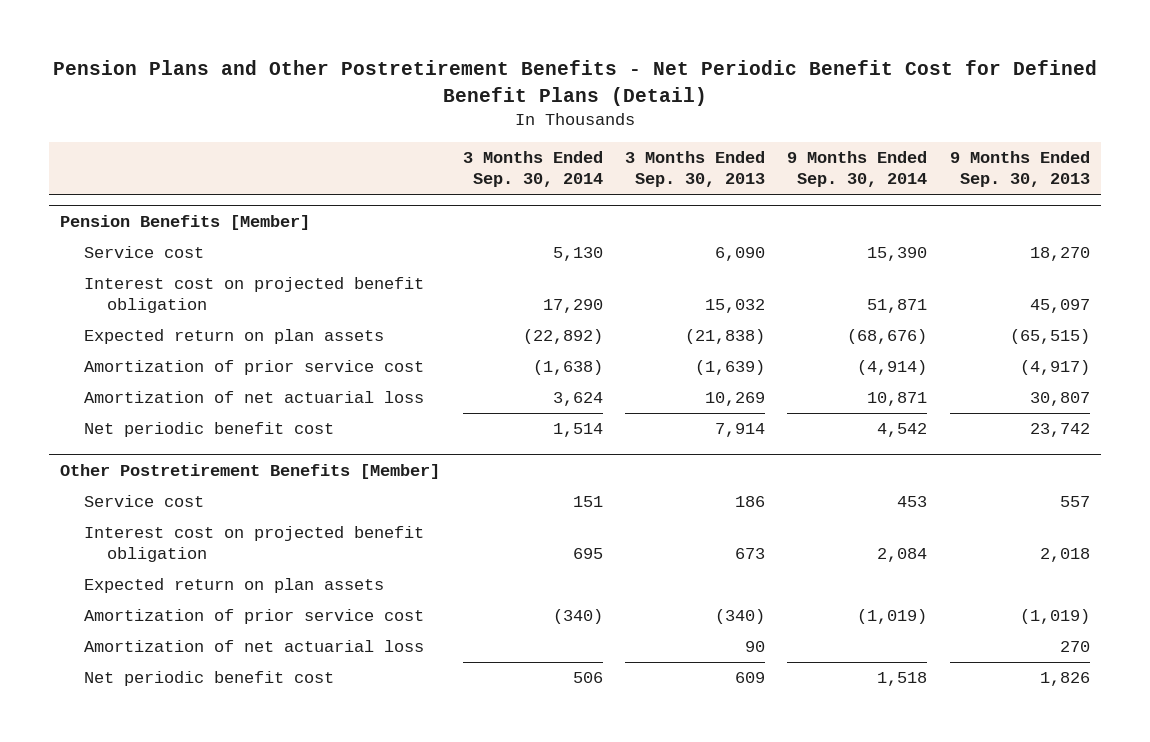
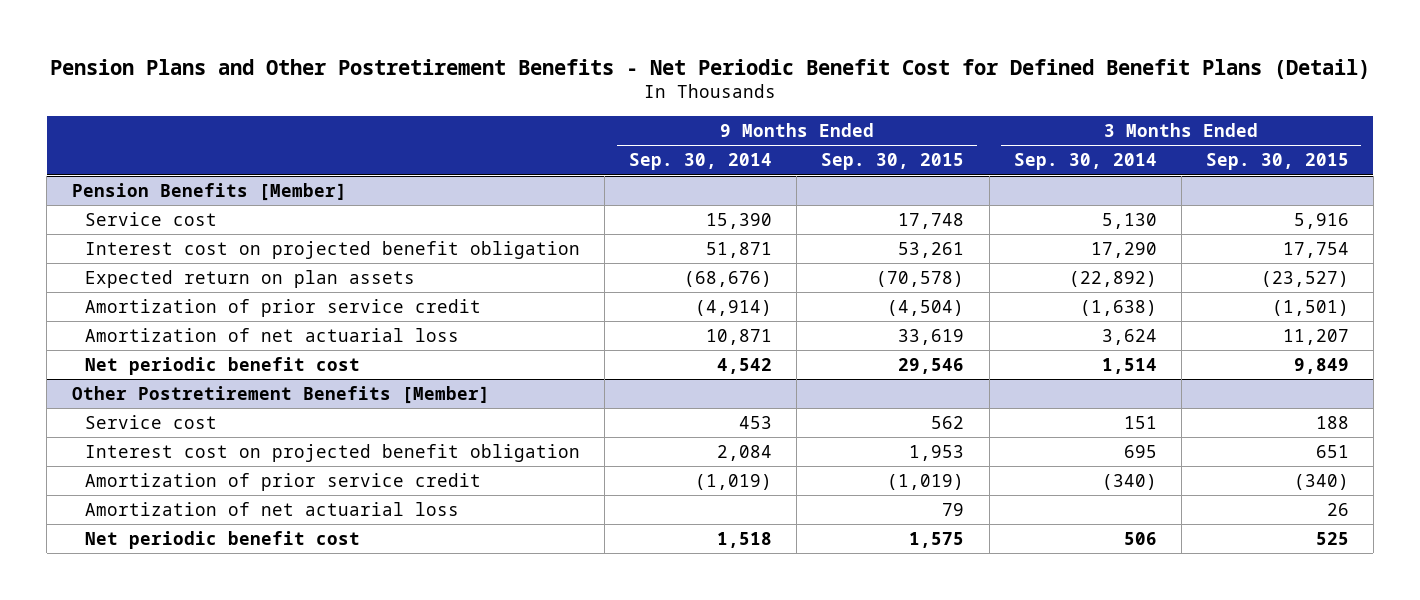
[624,151,765,188] 3 Months Ended Sep. 30, 2013 -> none
[949,151,1090,188] 9 Months Ended Sep. 30, 2013 -> none
none -> [821,153,965,171] Sep. 30, 2015
none -> [1205,153,1349,171] Sep. 30, 2015
[83,360,424,376] Amortization of prior service cost -> [85,298,482,317] Amortization of prior service credit
[83,578,384,594] Expected return on plan assets -> none
[83,609,424,625] Amortization of prior service cost -> [85,472,482,491] Amortization of prior service credit

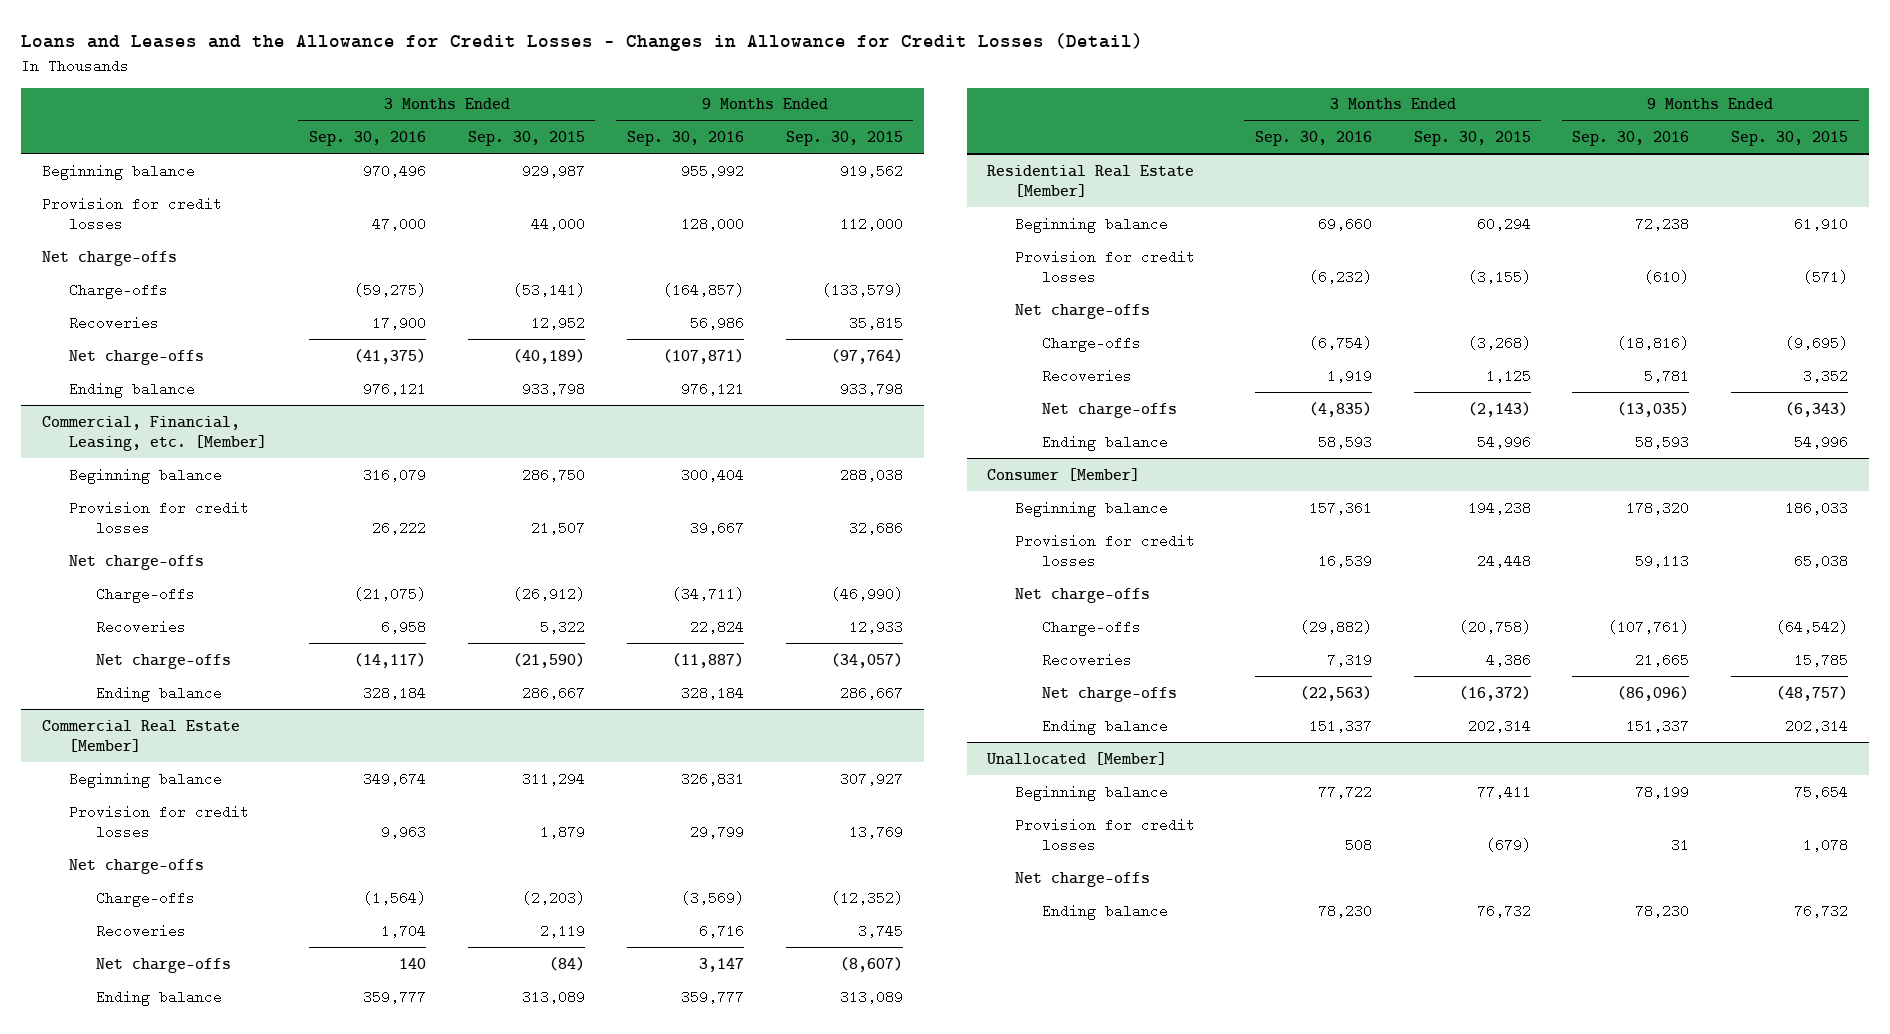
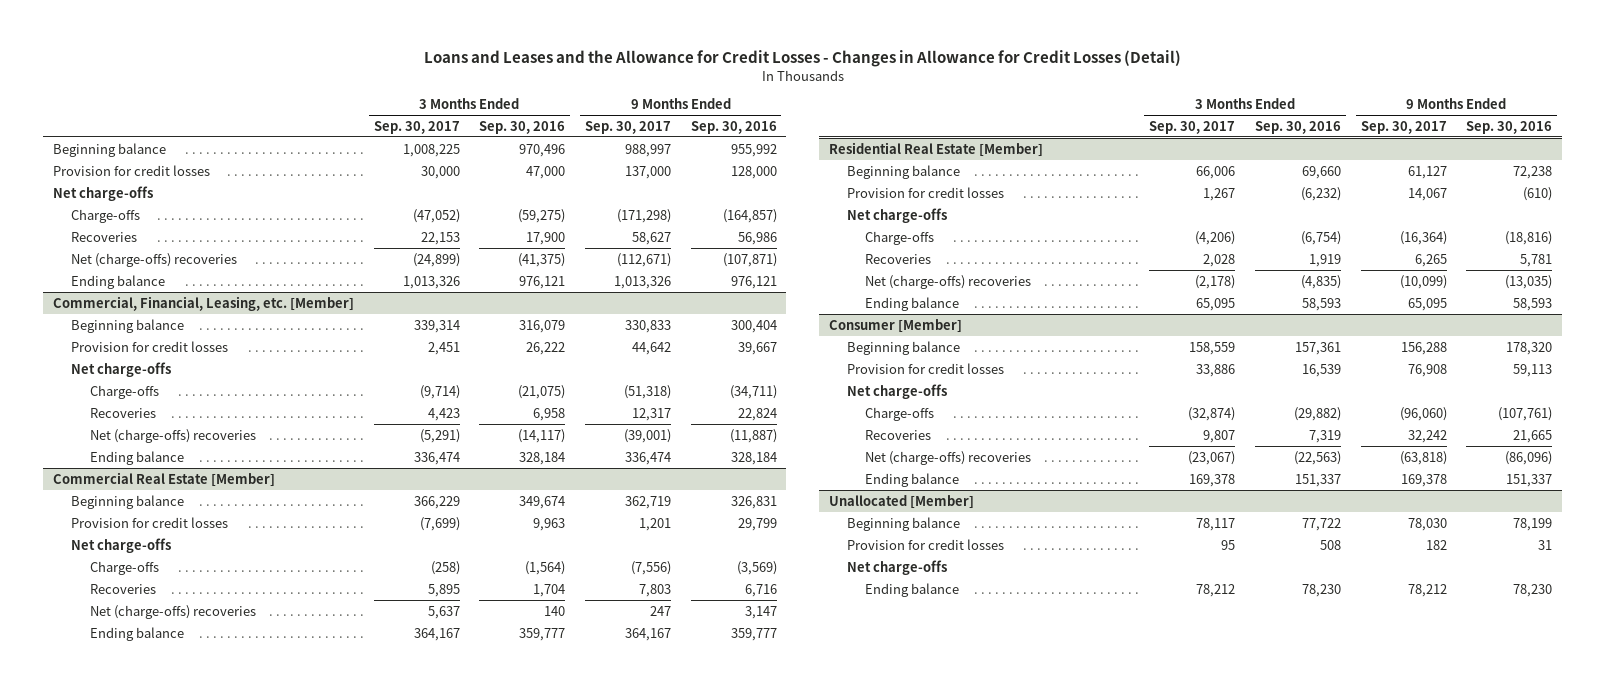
[467,130,585,146] Sep. 30, 2015 -> none
[785,130,903,146] Sep. 30, 2015 -> none
none -> [373,120,460,134] Sep. 30, 2017
none -> [584,120,671,134] Sep. 30, 2017
[68,349,204,365] Net charge-offs -> [71,252,238,267] Net (charge-offs) recoveries
[96,653,232,669] Net charge-offs -> [89,428,256,443] Net (charge-offs) recoveries
[96,957,232,973] Net charge-offs -> [89,604,256,619] Net (charge-offs) recoveries
[1041,402,1177,418] Net charge-offs -> [865,274,1032,289] Net (charge-offs) recoveries
[1041,686,1177,702] Net charge-offs -> [865,450,1032,465] Net (charge-offs) recoveries

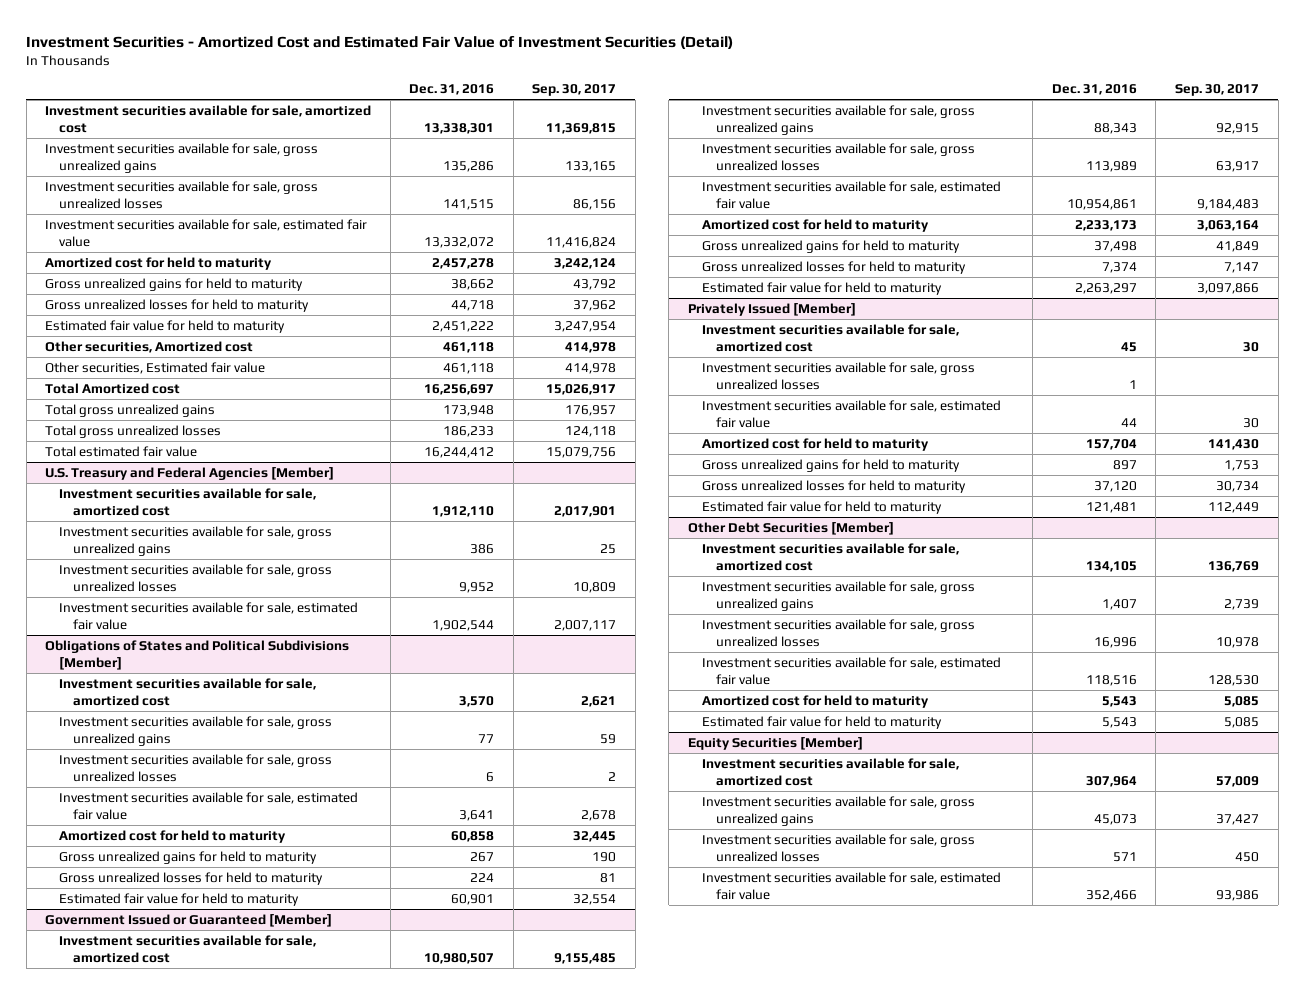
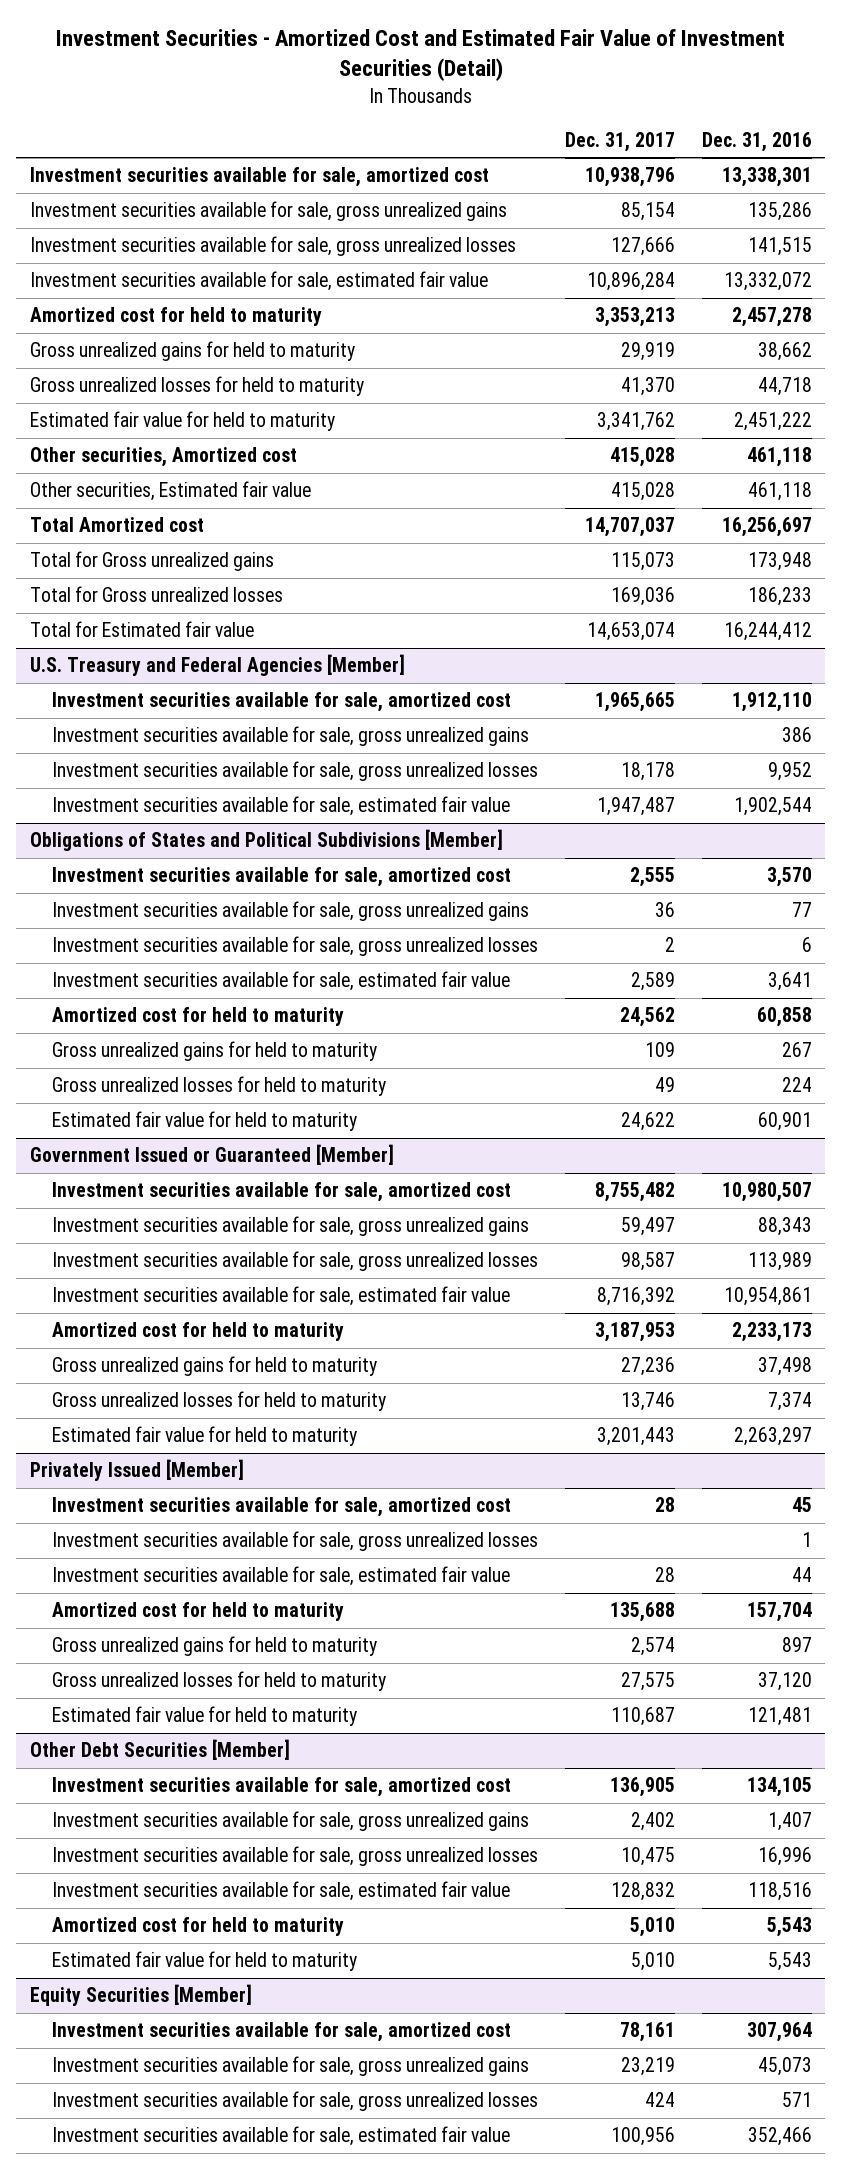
[532,83,617,96] Sep. 30, 2017 -> none
none -> [564,131,675,152] Dec. 31, 2017
[45,403,216,417] Total gross unrealized gains -> [29,551,274,572] Total for Gross unrealized gains
[45,424,222,438] Total gross unrealized losses -> [29,586,283,603] Total for Gross unrealized losses
[45,445,198,457] Total estimated fair value -> [29,621,254,638] Total for Estimated fair value

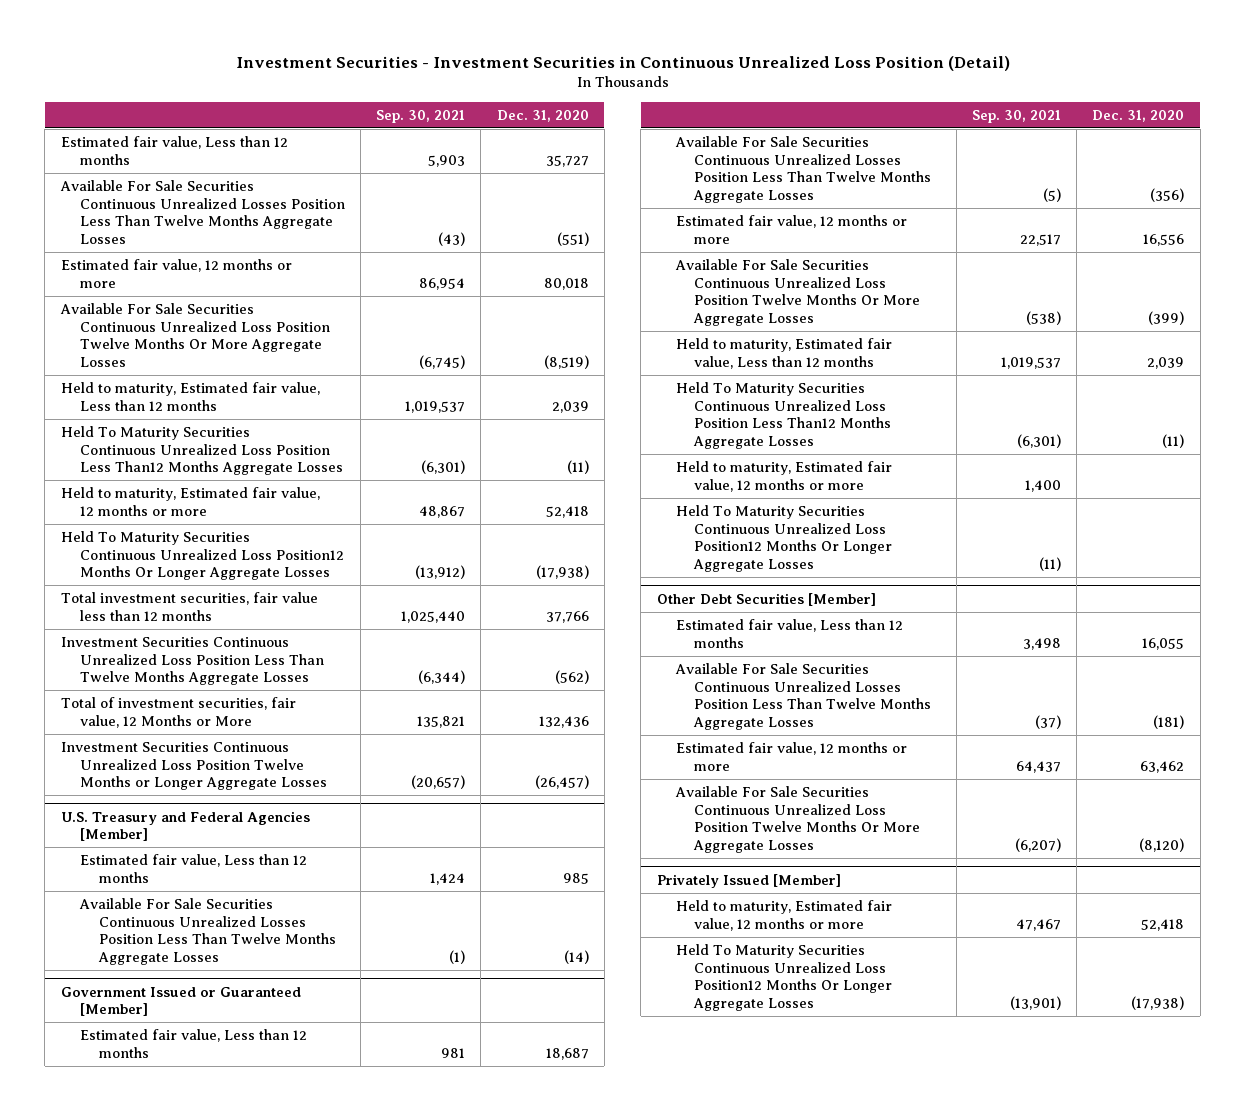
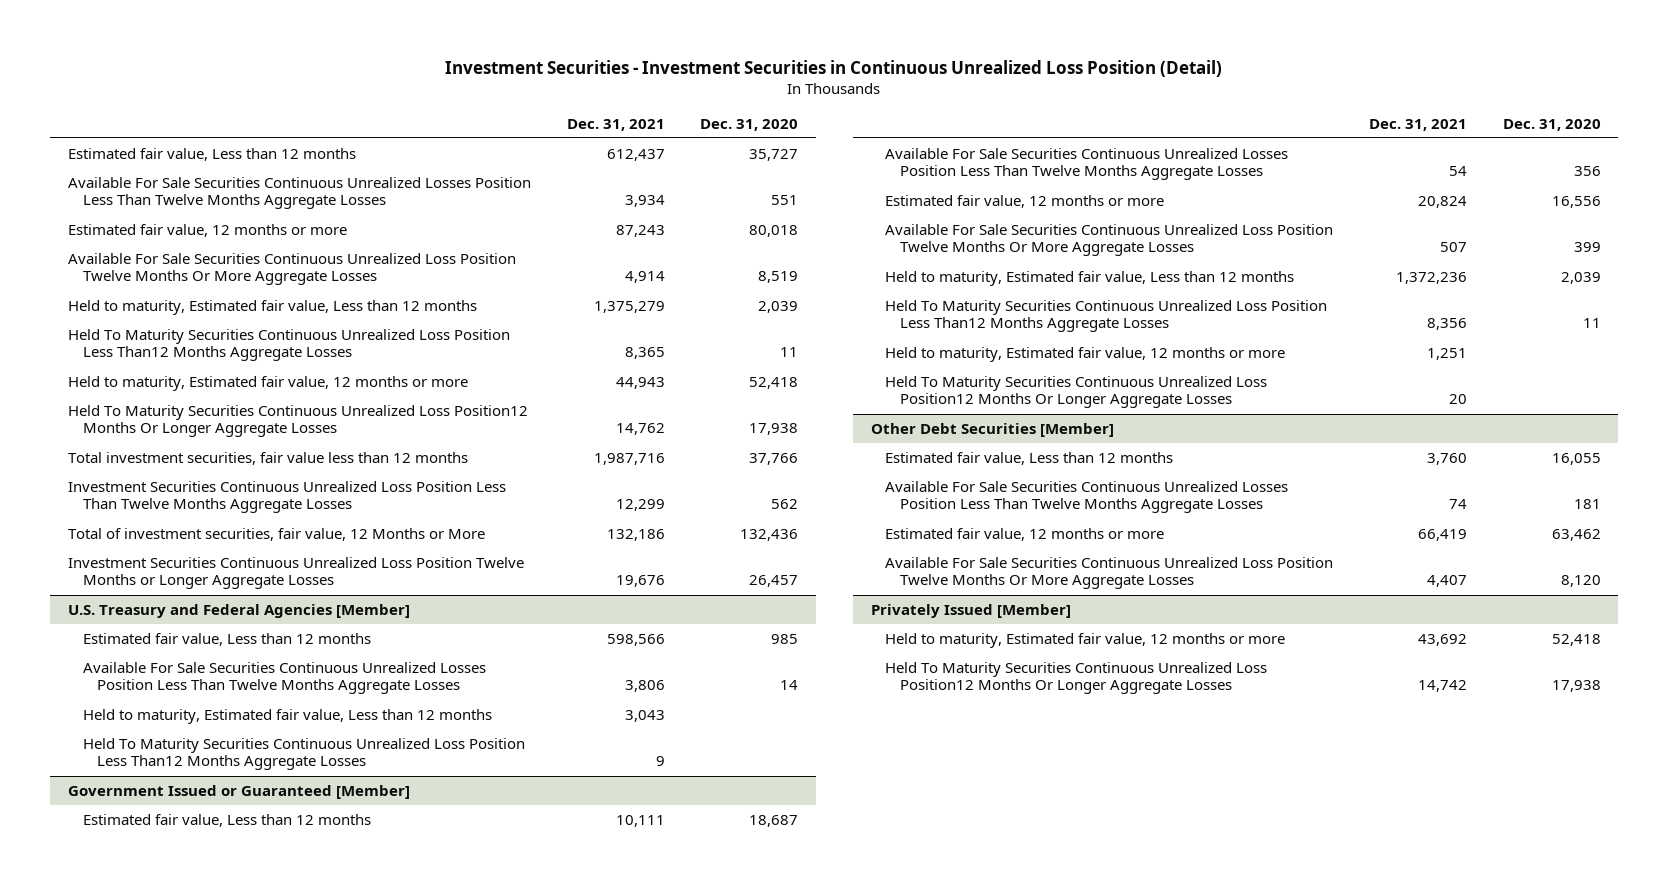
[376,109,466,123] Sep. 30, 2021 -> none
none -> [566,118,665,131] Dec. 31, 2021
[556,231,589,246] (551) -> [771,195,799,206] 551
[543,354,589,369] (8,519) -> [758,271,799,284] 8,519
[566,460,589,475] (11) -> [780,347,799,358] 11
[535,565,589,580] (17,938) -> [749,423,799,436] 17,938
[554,670,589,685] (562) -> [771,499,799,510] 562
[534,775,589,790] (26,457) -> [749,575,799,588] 26,457
[563,949,589,964] (14) -> [780,680,799,691] 14
none -> [82,708,492,724] Held to maturity, Estimated fair value, Less than 12 months
none -> [82,737,525,771] Held To Maturity Securities Continuous Unrealized Loss Position Less Than12 Months Aggregate Losses
[1150,187,1185,202] (356) -> [1573,166,1601,177] 356
[1148,310,1185,325] (399) -> [1573,242,1601,253] 399
[1162,433,1185,448] (11) -> [1582,318,1601,329] 11
[1153,714,1185,729] (181) -> [1573,499,1601,510] 181
[1139,837,1185,852] (8,120) -> [1560,575,1601,588] 8,120
[1131,995,1185,1010] (17,938) -> [1551,680,1601,693] 17,938

